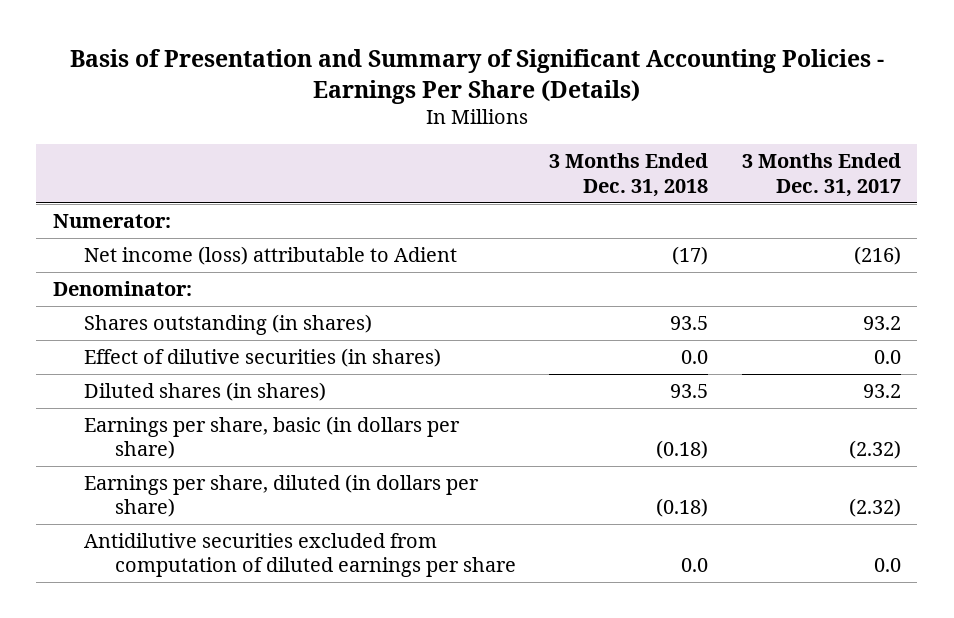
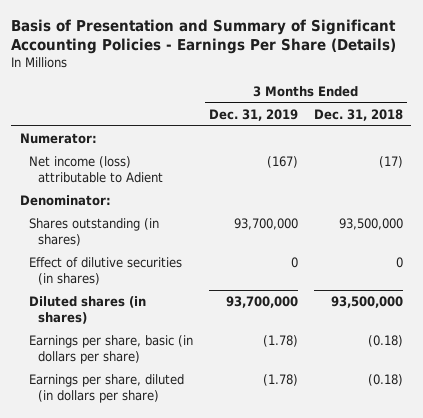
[741,153,901,197] 3 Months Ended Dec. 31, 2017 -> none
none -> [209,108,299,121] Dec. 31, 2019
[670,316,709,331] 93.5 -> [339,218,404,231] 93,500,000
[681,350,709,365] 0.0 -> [396,257,404,269] 0
[670,384,709,399] 93.5 -> [331,296,404,309] 93,500,000
[83,533,516,578] Antidilutive securities excluded from computation of diluted earnings per share -> none

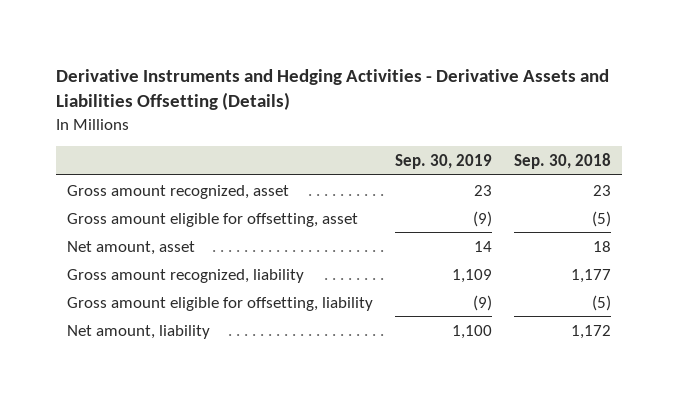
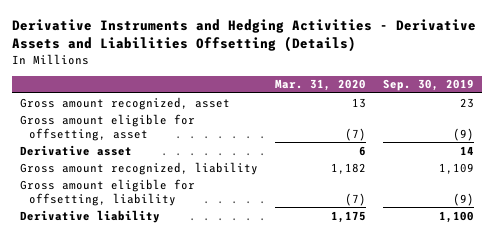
[514,152,612,169] Sep. 30, 2018 -> none
none -> [274,79,366,92] Mar. 31, 2020
[67,240,196,255] Net amount, asset -> none
none -> [19,144,132,156] Derivative asset
[67,324,211,339] Net amount, liability -> none
none -> [19,209,160,223] Derivative liability

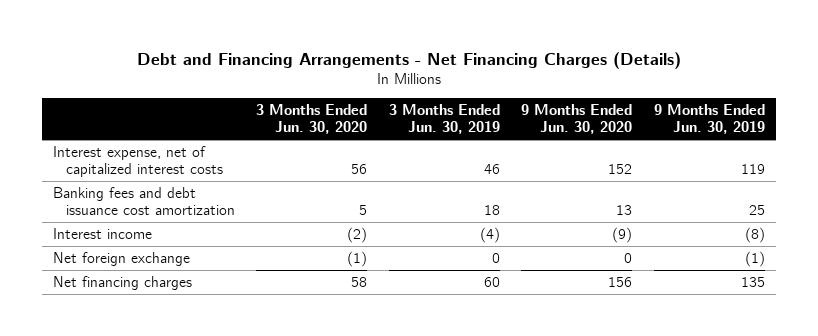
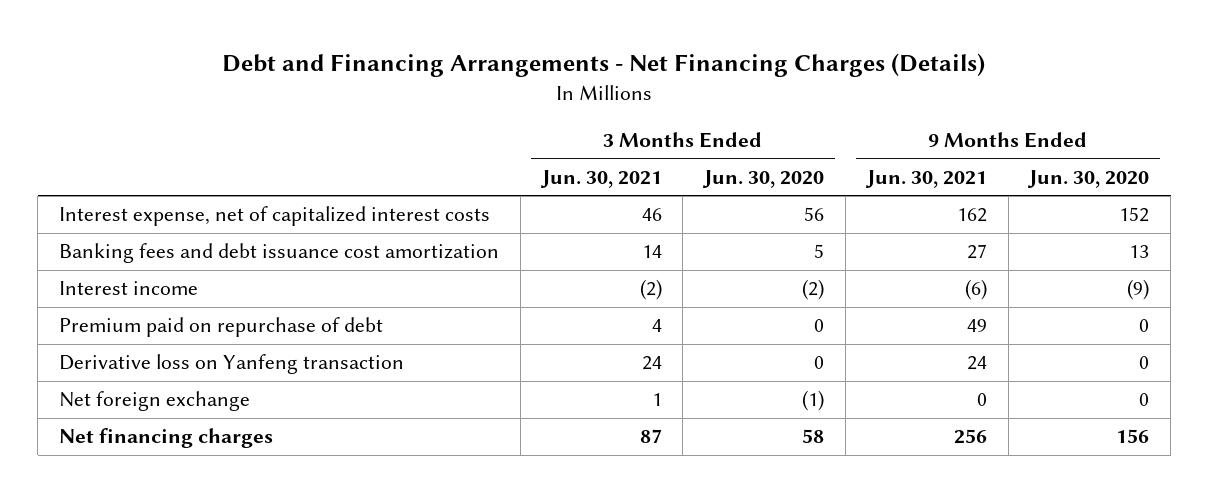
[388,104,500,135] 3 Months Ended Jun. 30, 2019 -> none
[654,104,766,135] 9 Months Ended Jun. 30, 2019 -> none
none -> [539,169,662,188] Jun. 30, 2021
none -> [864,169,987,188] Jun. 30, 2021
none -> [59,317,384,338] Premium paid on repurchase of debt
none -> [59,354,405,375] Derivative loss on Yanfeng transaction

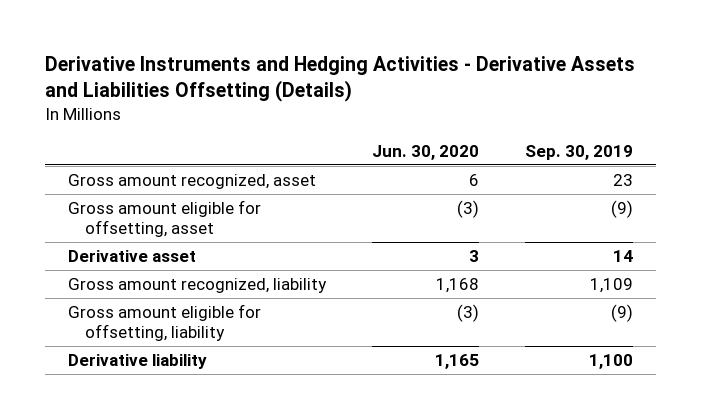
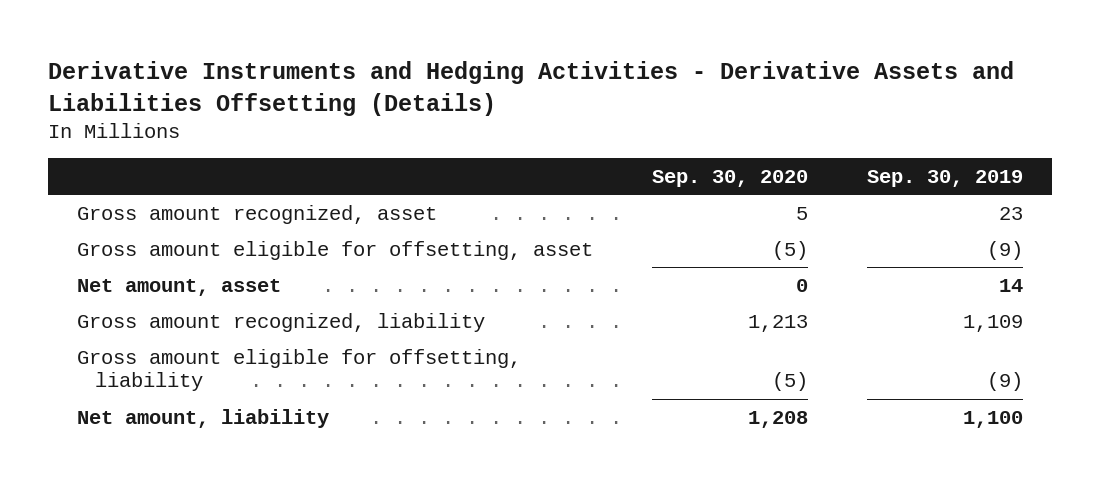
[371,144,479,160] Jun. 30, 2020 -> none
none -> [651,170,808,188] Sep. 30, 2020
[67,249,196,262] Derivative asset -> none
none -> [77,278,282,296] Net amount, asset
[67,353,207,369] Derivative liability -> none
none -> [77,408,330,428] Net amount, liability

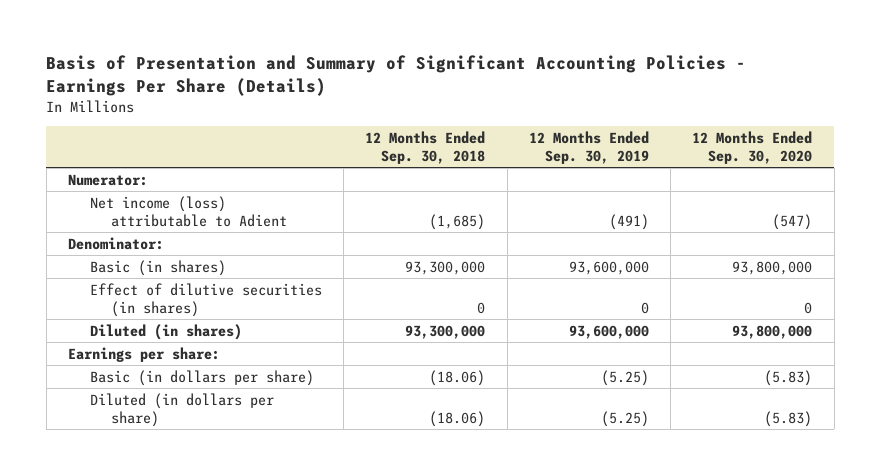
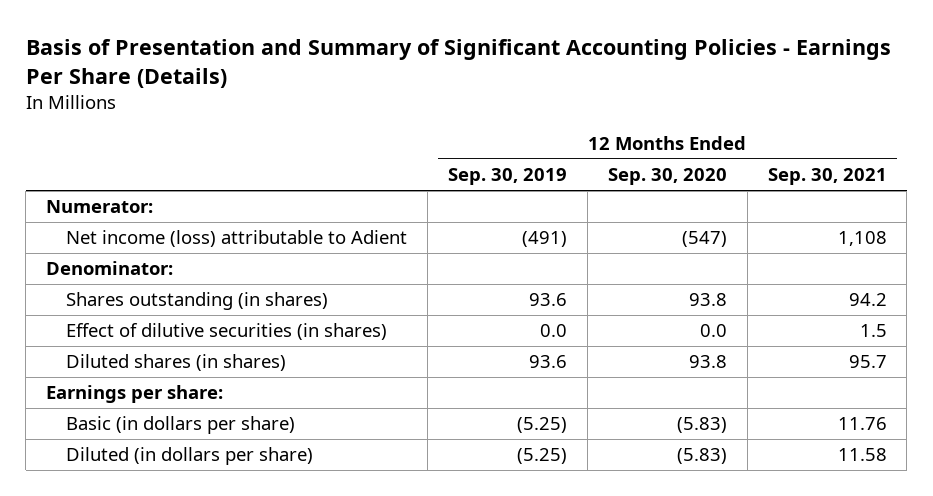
[365,130,486,164] 12 Months Ended Sep. 30, 2018 -> none
none -> [767,168,887,186] Sep. 30, 2021
[89,259,226,276] Basic (in shares) -> [66,292,329,311] Shares outstanding (in shares)
[568,260,649,275] 93,600,000 -> [528,293,567,307] 93.6
[732,260,813,275] 93,800,000 -> [688,293,727,307] 93.8
[640,301,649,314] 0 -> [539,324,567,338] 0.0
[804,301,813,314] 0 -> [699,324,727,338] 0.0
[89,323,242,340] Diluted (in shares) -> [66,354,287,372] Diluted shares (in shares)
[568,324,649,339] 93,600,000 -> [528,355,567,369] 93.6
[732,324,813,339] 93,800,000 -> [688,355,727,369] 93.8

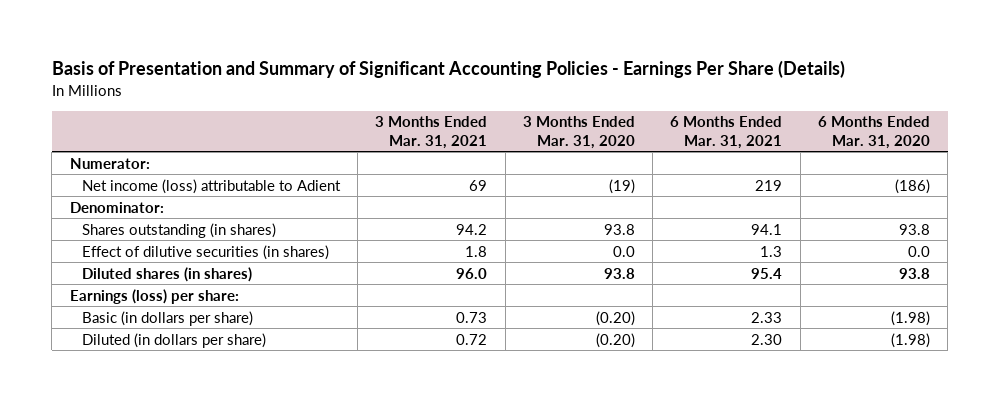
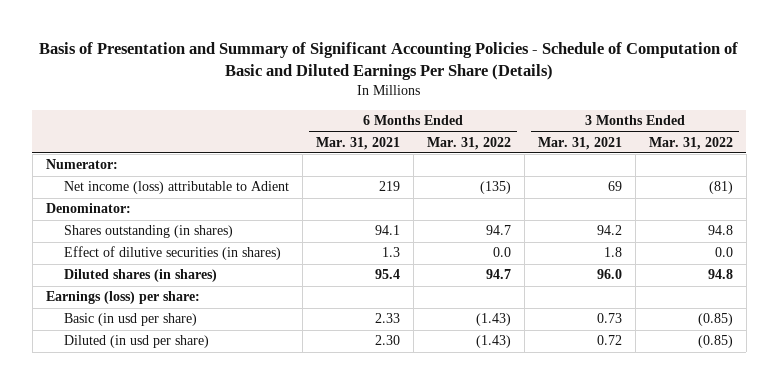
[51,60,845,79] Basis of Presentation and Summary of Significant Accounting Policies - Earnings Per Share (Details) -> [39,42,739,81] Basis of Presentation and Summary of Significant Accounting Policies - Schedule of Computation of Basic and Diluted Earnings Per Share (Details)
[522,116,635,149] 3 Months Ended Mar. 31, 2020 -> none
[818,116,931,149] 6 Months Ended Mar. 31, 2020 -> none
none -> [426,136,511,150] Mar. 31, 2022
none -> [648,136,733,150] Mar. 31, 2022
[81,310,253,326] Basic (in dollars per share) -> [63,313,197,327] Basic (in usd per share)
[81,332,266,348] Diluted (in dollars per share) -> [63,335,209,349] Diluted (in usd per share)

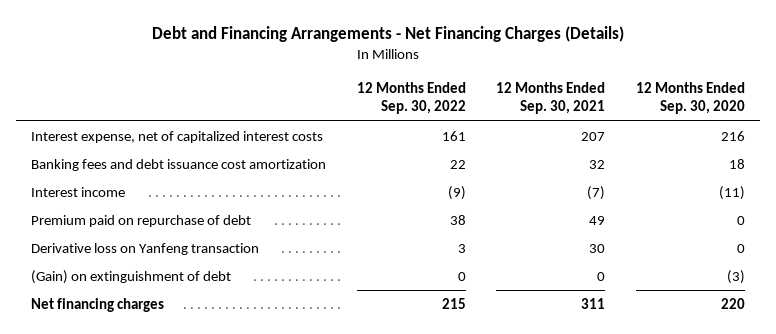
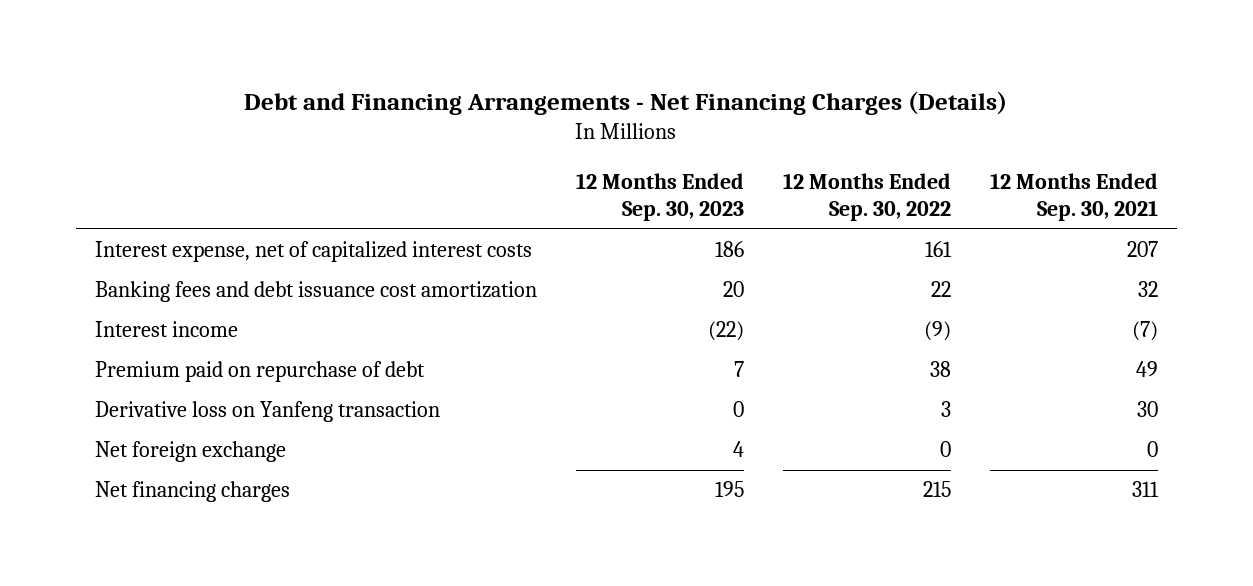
[635,81,745,115] 12 Months Ended Sep. 30, 2020 -> none
none -> [575,172,744,222] 12 Months Ended Sep. 30, 2023
[30,269,231,284] (Gain) on extinguishment of debt -> none
none -> [95,441,287,463] Net foreign exchange

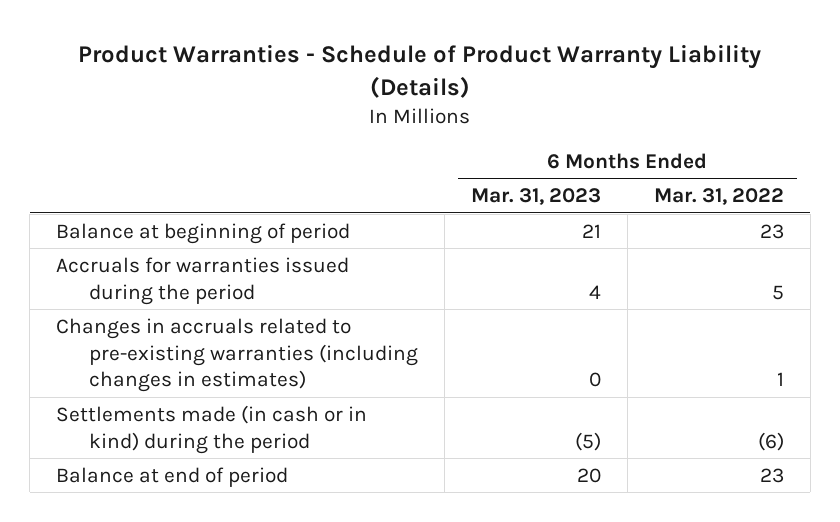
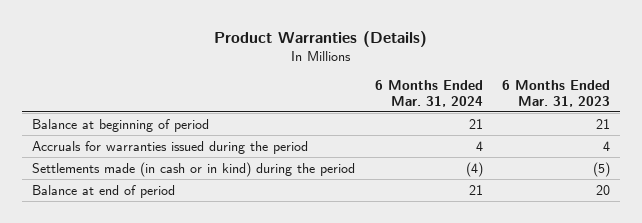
[78,44,762,98] Product Warranties - Schedule of Product Warranty Liability (Details) -> [214,30,428,47] Product Warranties (Details)
[653,188,784,206] Mar. 31, 2022 -> none
none -> [374,79,483,107] 6 Months Ended Mar. 31, 2024
[56,317,418,393] Changes in accruals related to pre-existing warranties (including changes in estimates) -> none

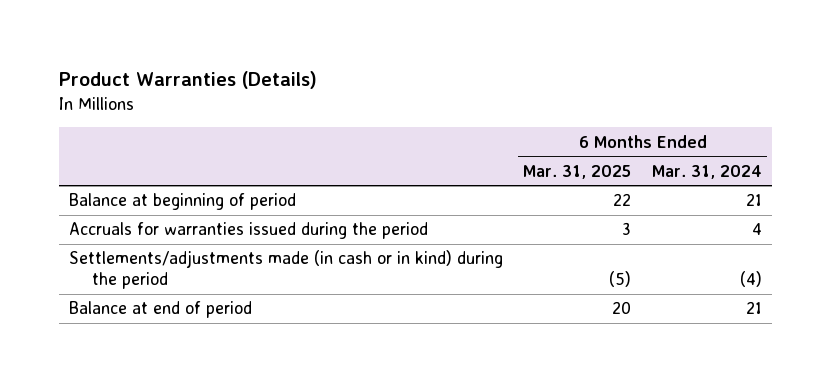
[502,79,611,107] 6 Months Ended Mar. 31, 2023 -> none
none -> [523,164,632,179] Mar. 31, 2025
[32,161,356,177] Settlements made (in cash or in kind) during the period -> [69,250,504,290] Settlements/adjustments made (in cash or in kind) during the period

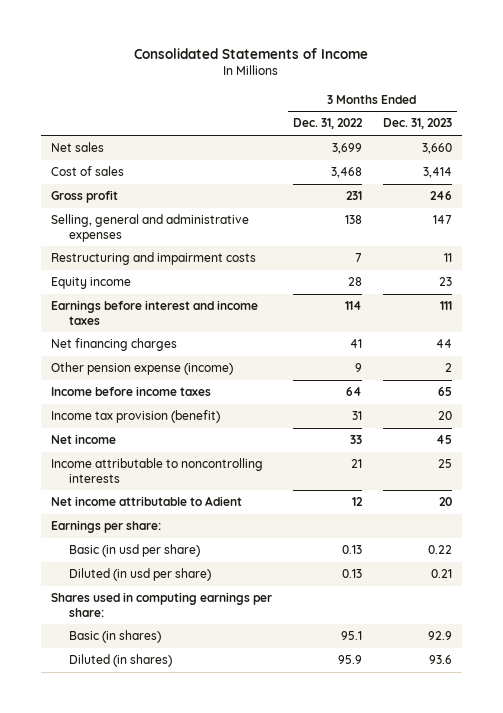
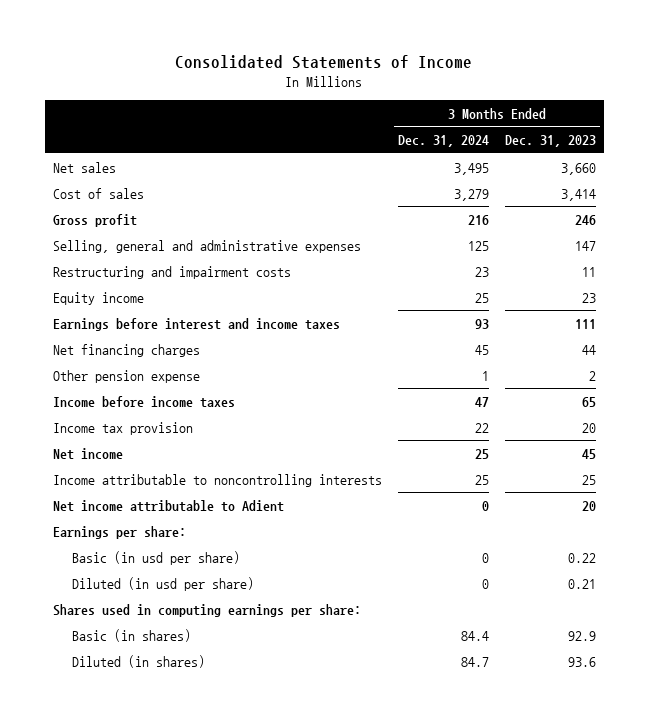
[292,118,363,130] Dec. 31, 2022 -> none
none -> [397,135,489,148] Dec. 31, 2024
[51,362,234,376] Other pension expense (income) -> [52,369,200,383] Other pension expense
[51,410,221,424] Income tax provision (benefit) -> [52,421,193,435] Income tax provision

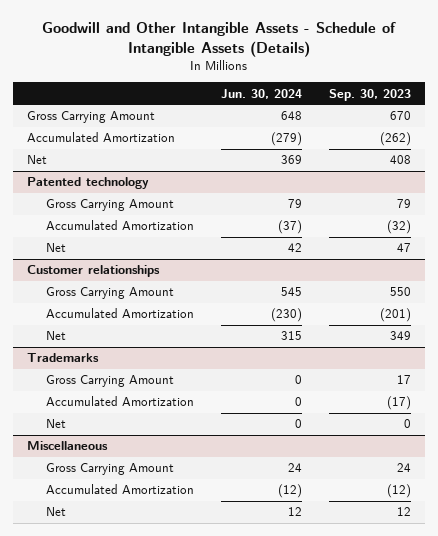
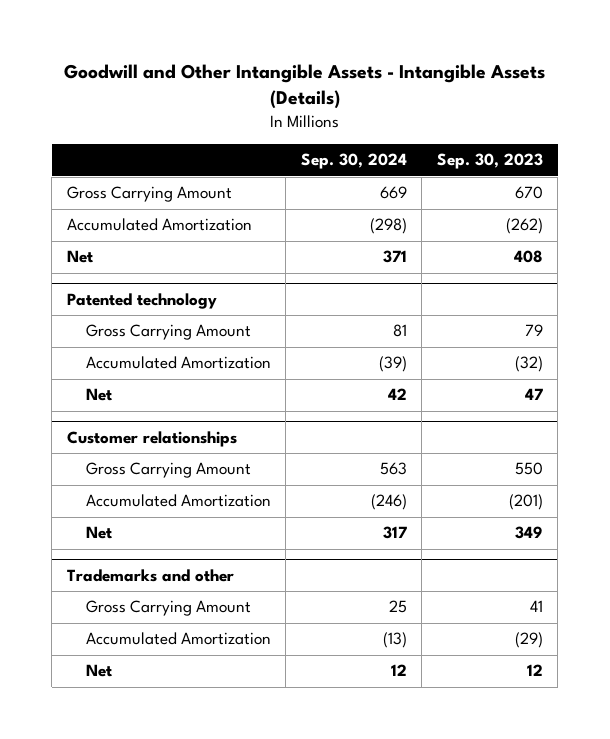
[42,21,397,57] Goodwill and Other Intangible Assets - Schedule of Intangible Assets (Details) -> [63,64,545,110] Goodwill and Other Intangible Assets - Intangible Assets (Details)
[221,88,303,99] Jun. 30, 2024 -> none
none -> [300,153,407,170] Sep. 30, 2024
[45,419,66,429] Net -> none
[26,441,108,451] Miscellaneous -> none
[45,463,174,476] Gross Carrying Amount -> none
[45,484,194,495] Accumulated Amortization -> none
[26,353,99,363] Trademarks -> [66,569,234,583] Trademarks and other
[397,375,412,385] 17 -> [529,600,543,613] 41
[387,396,412,411] (17) -> [514,632,543,649] (29)

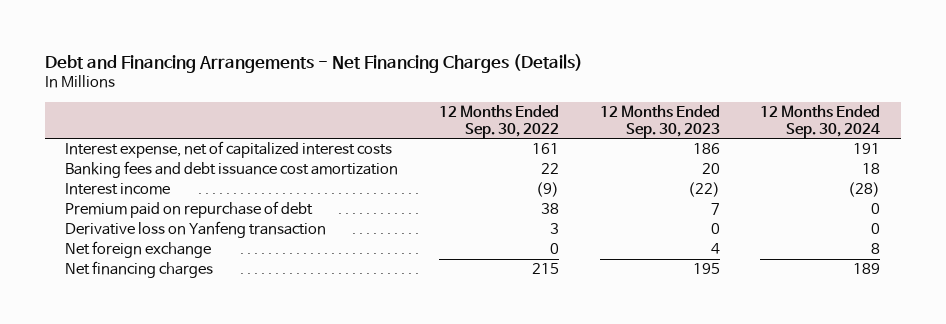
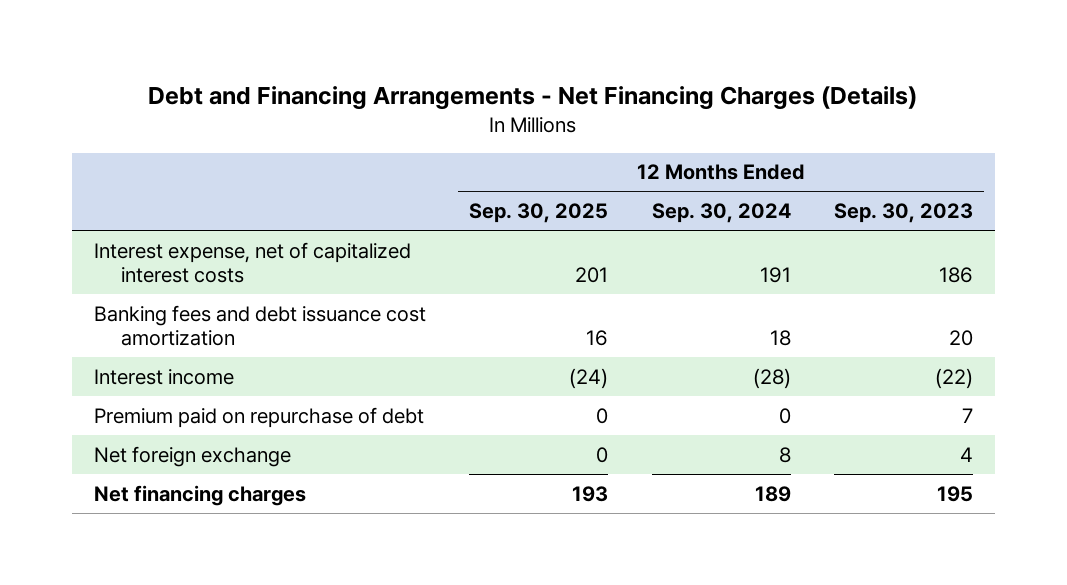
[439,104,560,138] 12 Months Ended Sep. 30, 2022 -> none
none -> [469,203,609,224] Sep. 30, 2025
[65,221,327,239] Derivative loss on Yanfeng transaction -> none

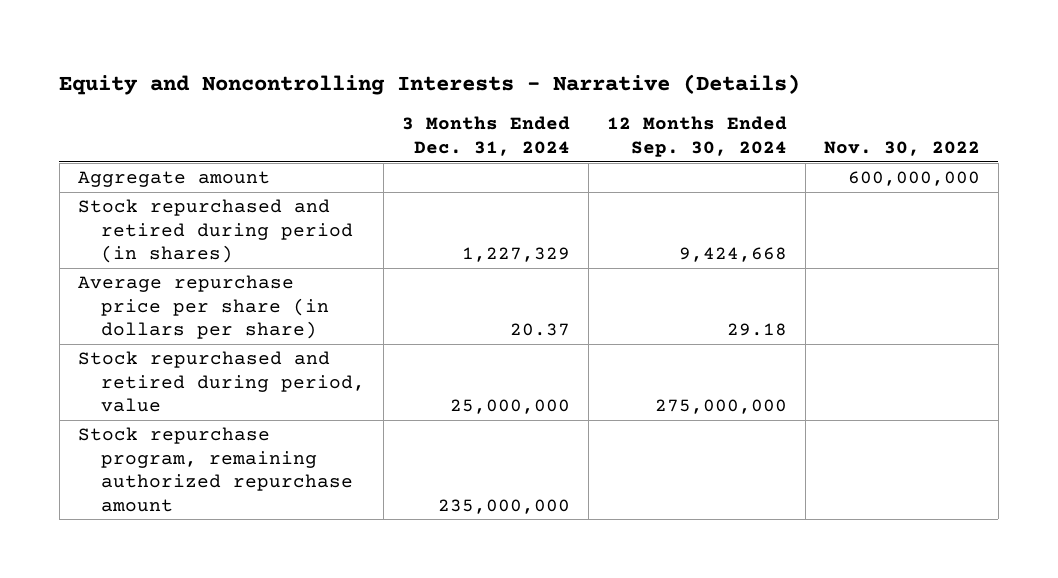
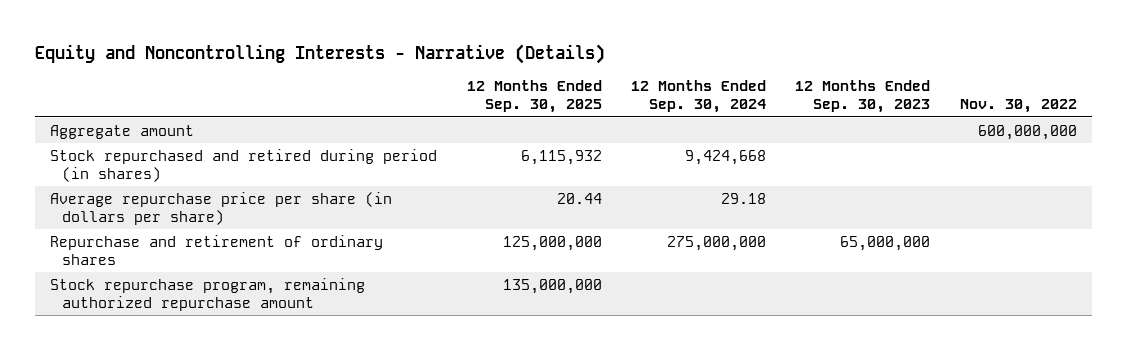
[402,116,571,156] 3 Months Ended Dec. 31, 2024 -> none
none -> [466,80,602,114] 12 Months Ended Sep. 30, 2025
none -> [795,80,931,114] 12 Months Ended Sep. 30, 2023
[77,350,366,413] Stock repurchased and retired during period, value -> [50,234,384,265] Repurchase and retirement of ordinary shares

